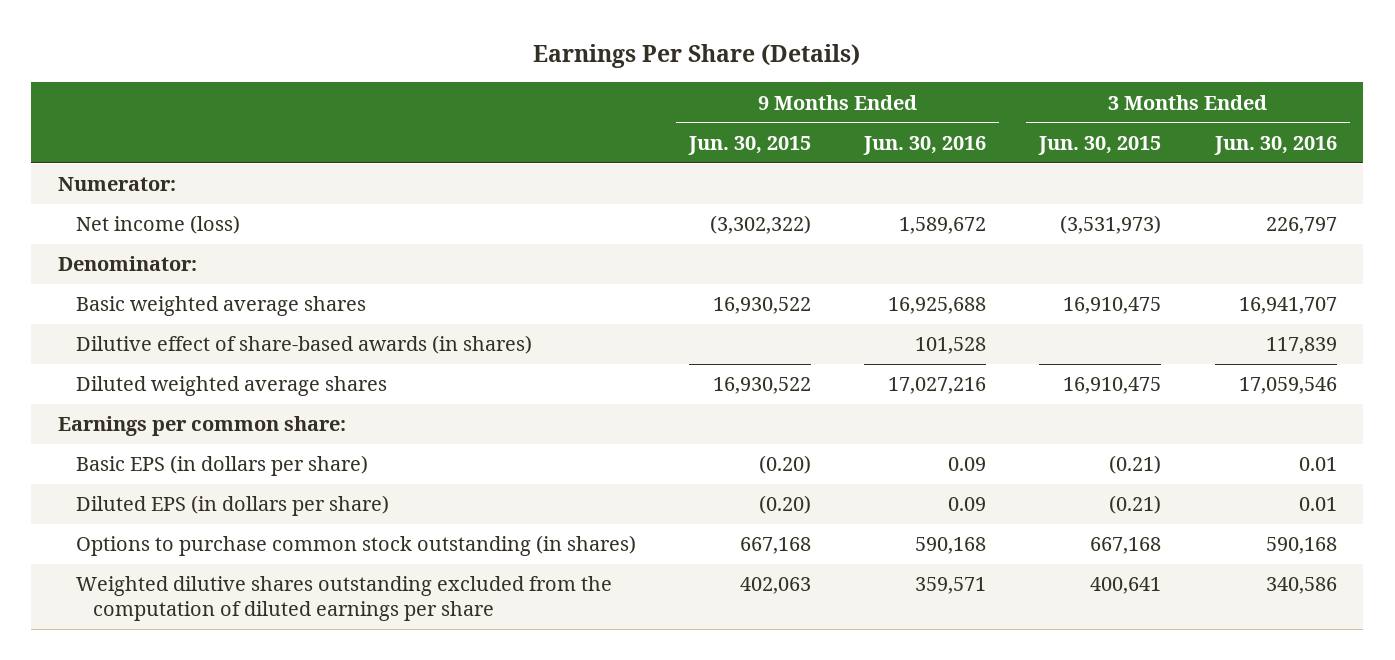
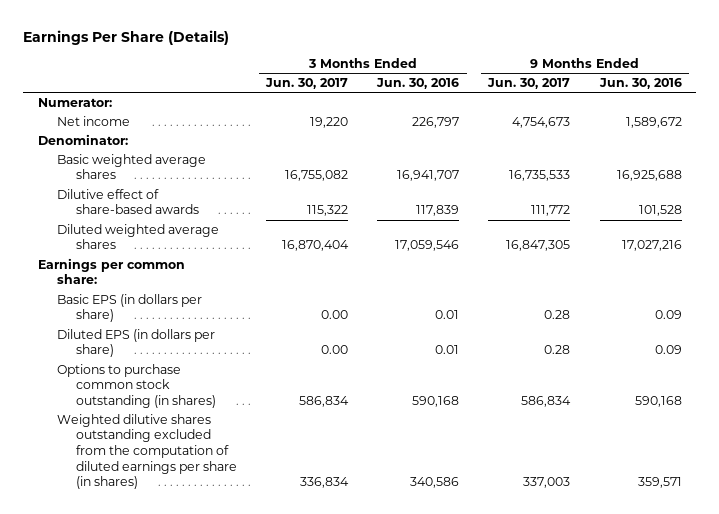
[687,135,811,155] Jun. 30, 2015 -> none
[1038,135,1162,155] Jun. 30, 2015 -> none
none -> [265,78,349,90] Jun. 30, 2017
none -> [487,78,571,90] Jun. 30, 2017
[75,215,240,235] Net income (loss) -> [56,115,130,126] Net income
[75,335,532,355] Dilutive effect of share-based awards (in shares) -> [56,188,199,215] Dilutive effect of share-based awards
[75,576,612,621] Weighted dilutive shares outstanding excluded from the computation of diluted earnings per share -> [56,413,237,490] Weighted dilutive shares outstanding excluded from the computation of diluted earnings per share (in shares)

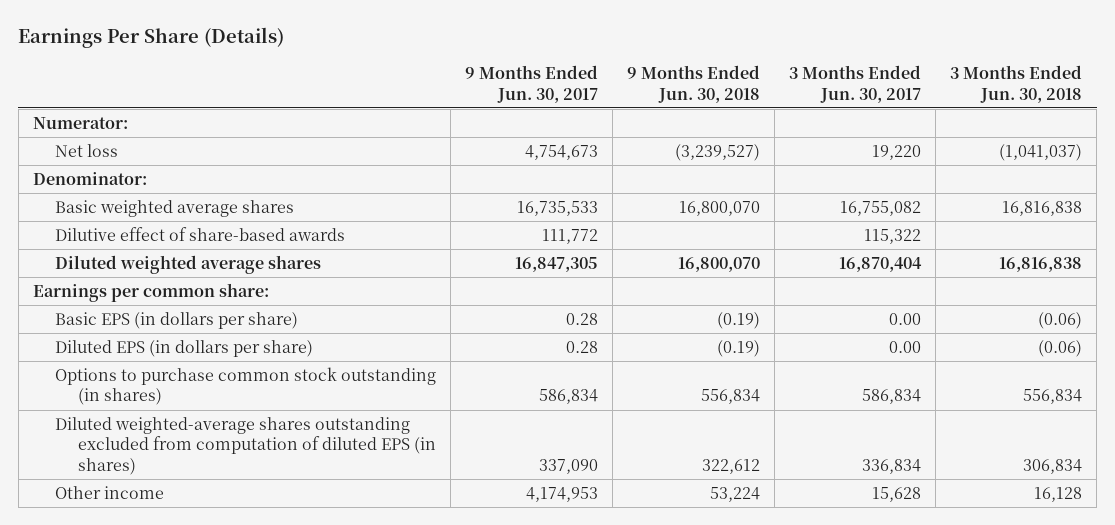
[376,78,460,90] Jun. 30, 2016 -> none
[598,78,682,90] Jun. 30, 2016 -> none
none -> [627,65,761,103] 9 Months Ended Jun. 30, 2018
none -> [950,65,1083,103] 3 Months Ended Jun. 30, 2018
[56,115,130,126] Net income -> [55,143,119,157] Net loss
[56,413,237,490] Weighted dilutive shares outstanding excluded from the computation of diluted earnings per share (in shares) -> [55,416,436,475] Diluted weighted-average shares outstanding excluded from computation of diluted EPS (in shares)
[523,477,571,489] 337,003 -> [539,458,599,474] 337,090
none -> [55,485,165,499] Other income

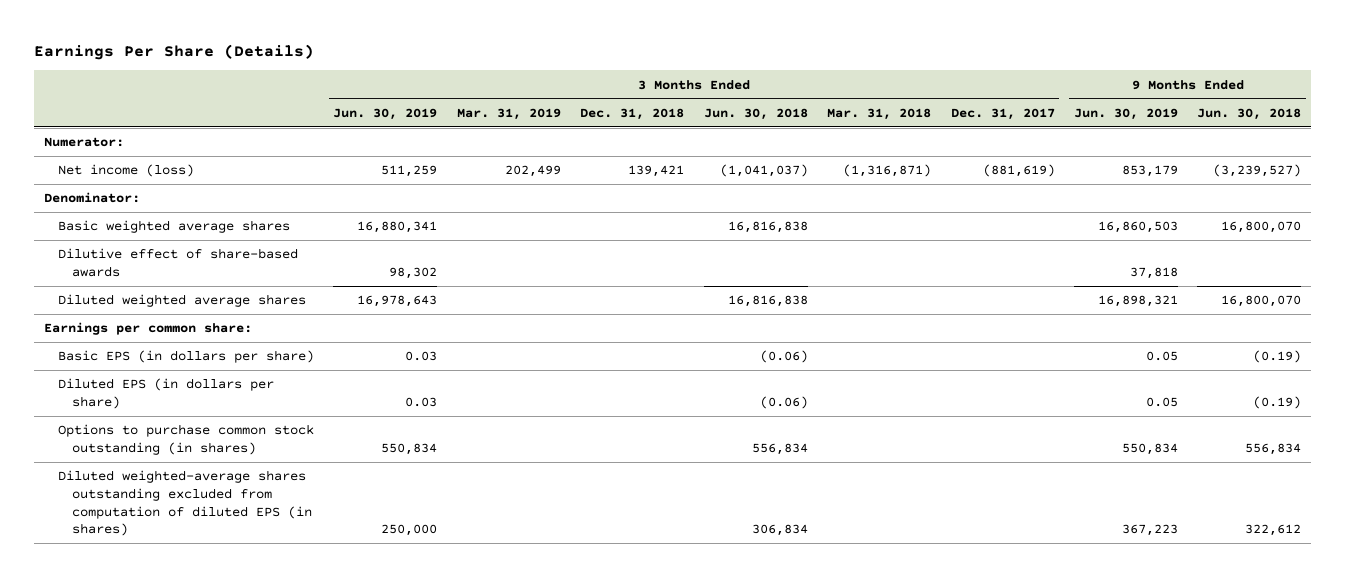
[465,65,599,103] 9 Months Ended Jun. 30, 2017 -> none
[789,65,922,103] 3 Months Ended Jun. 30, 2017 -> none
none -> [333,107,438,120] Jun. 30, 2019
none -> [456,107,561,120] Mar. 31, 2019
none -> [580,107,685,120] Dec. 31, 2018
none -> [827,107,932,120] Mar. 31, 2018
none -> [950,107,1055,120] Dec. 31, 2017
none -> [1073,107,1178,120] Jun. 30, 2019
[55,143,119,157] Net loss -> [57,164,194,178] Net income (loss)
[55,485,165,499] Other income -> none

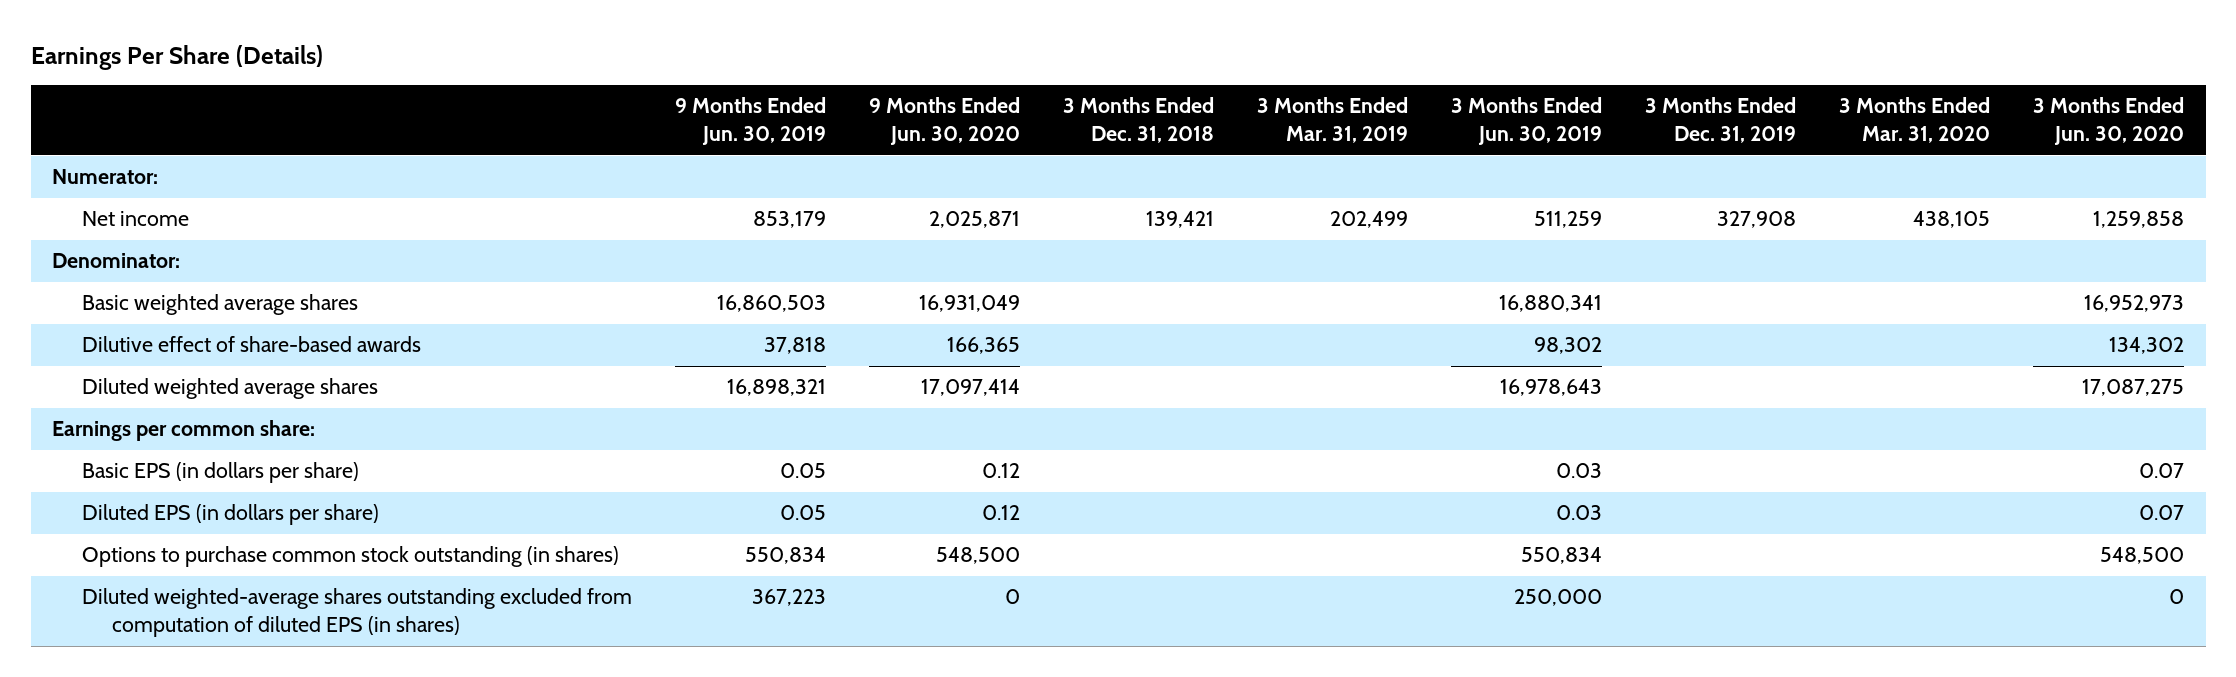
[703,107,808,120] Jun. 30, 2018 -> none
[827,107,932,120] Mar. 31, 2018 -> none
[950,107,1055,120] Dec. 31, 2017 -> none
[1197,107,1302,120] Jun. 30, 2018 -> none
none -> [868,97,1020,146] 9 Months Ended Jun. 30, 2020
none -> [1645,97,1797,144] 3 Months Ended Dec. 31, 2019
none -> [1839,97,1991,144] 3 Months Ended Mar. 31, 2020
none -> [2033,97,2185,146] 3 Months Ended Jun. 30, 2020
[57,164,194,178] Net income (loss) -> [81,211,189,227] Net income

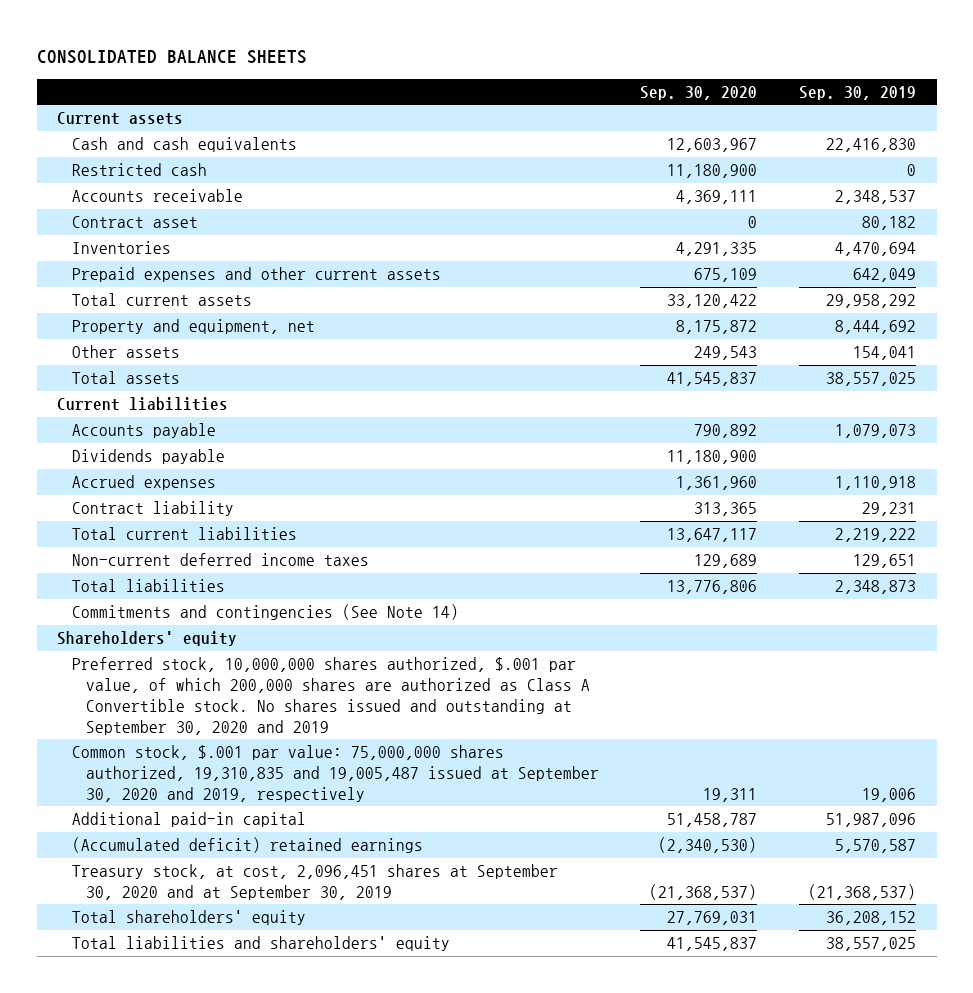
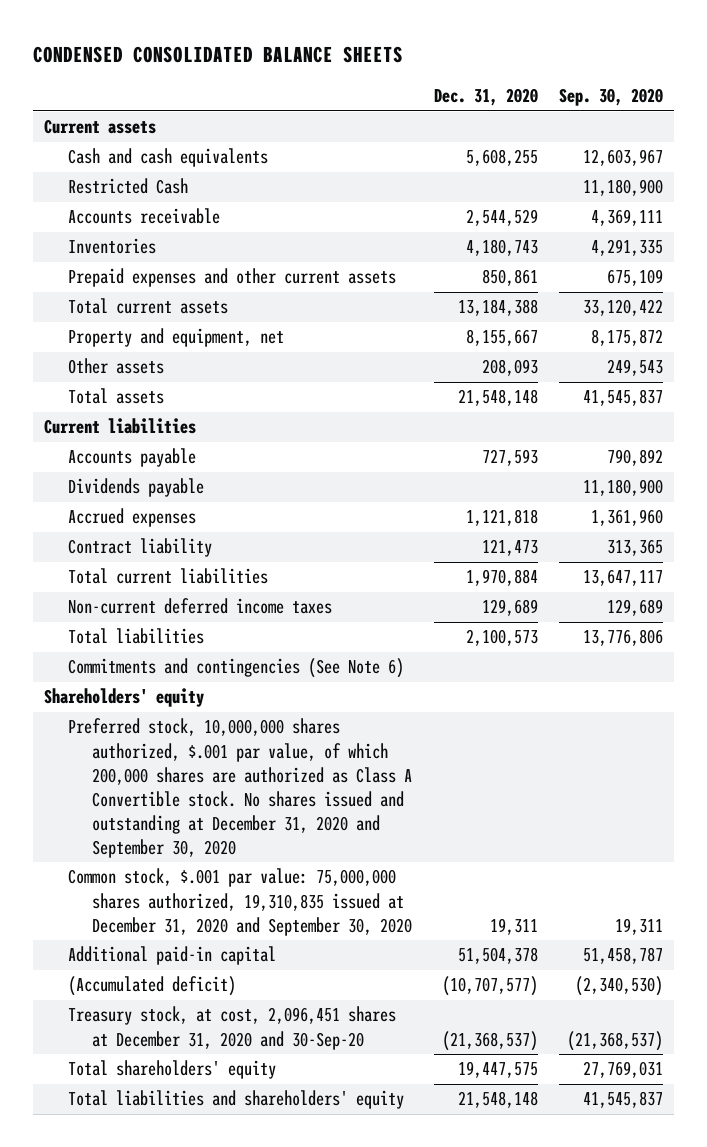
[36,50,307,65] CONSOLIDATED BALANCE SHEETS -> [33,46,404,64] CONDENSED CONSOLIDATED BALANCE SHEETS
[798,85,916,100] Sep. 30, 2019 -> none
none -> [433,88,538,107] Dec. 31, 2020
[71,163,207,177] Restricted cash -> [68,178,189,195] Restricted Cash
[71,216,198,229] Contract asset -> none
[71,604,459,621] Commitments and contingencies (See Note 14) -> [68,658,405,679] Commitments and contingencies (See Note 6)
[71,657,590,735] Preferred stock, 10,000,000 shares authorized, $.001 par value, of which 200,000 shares are authorized as Class A Convertible stock. No shares issued and outstanding at September 30, 2020 and 2019 -> [68,718,412,859] Preferred stock, 10,000,000 shares authorized, $.001 par value, of which 200,000 shares are authorized as Class A Convertible stock. No shares issued and outstanding at December 31, 2020 and September 30, 2020
[71,745,599,802] Common stock, $.001 par value: 75,000,000 shares authorized, 19,310,835 and 19,005,487 issued at September 30, 2020 and 2019, respectively -> [68,868,412,936] Common stock, $.001 par value: 75,000,000 shares authorized, 19,310,835 issued at December 31, 2020 and September 30, 2020
[71,837,423,854] (Accumulated deficit) retained earnings -> [68,976,237,997] (Accumulated deficit)
[71,864,558,900] Treasury stock, at cost, 2,096,451 shares at September 30, 2020 and at September 30, 2019 -> [68,1006,397,1050] Treasury stock, at cost, 2,096,451 shares at December 31, 2020 and 30-Sep-20

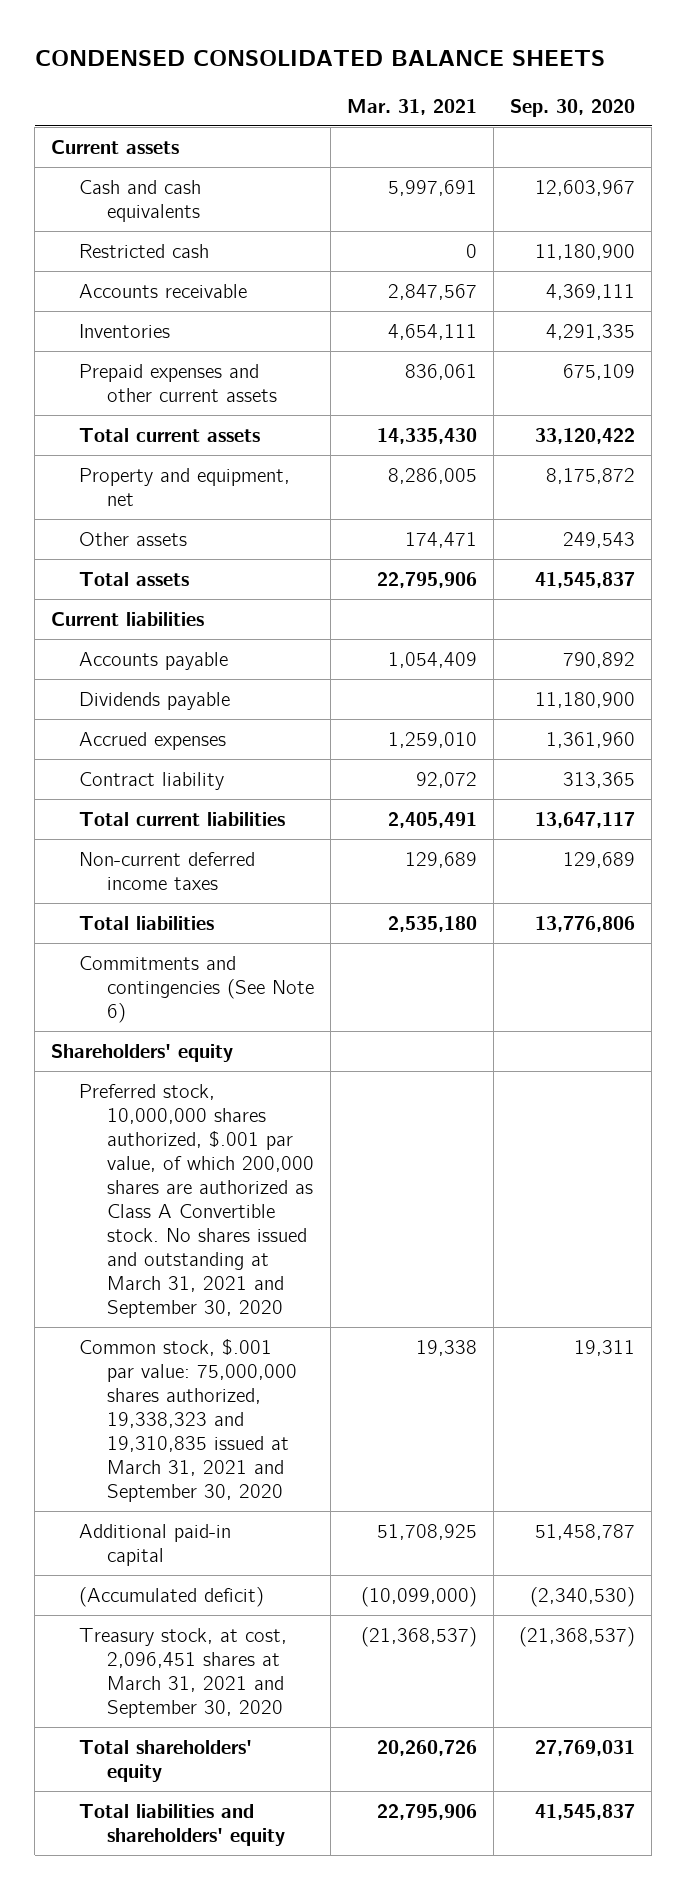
[433,88,538,107] Dec. 31, 2020 -> none
none -> [346,98,477,115] Mar. 31, 2021
[68,178,189,195] Restricted Cash -> [79,243,210,258] Restricted cash
[68,718,412,859] Preferred stock, 10,000,000 shares authorized, $.001 par value, of which 200,000 shares are authorized as Class A Convertible stock. No shares issued and outstanding at December 31, 2020 and September 30, 2020 -> [79,1083,314,1319] Preferred stock, 10,000,000 shares authorized, $.001 par value, of which 200,000 shares are authorized as Class A Convertible stock. No shares issued and outstanding at March 31, 2021 and September 30, 2020
[68,868,412,936] Common stock, $.001 par value: 75,000,000 shares authorized, 19,310,835 issued at December 31, 2020 and September 30, 2020 -> [79,1338,297,1503] Common stock, $.001 par value: 75,000,000 shares authorized, 19,338,323 and 19,310,835 issued at March 31, 2021 and September 30, 2020
[68,1006,397,1050] Treasury stock, at cost, 2,096,451 shares at December 31, 2020 and 30-Sep-20 -> [79,1627,288,1718] Treasury stock, at cost, 2,096,451 shares at March 31, 2021 and September 30, 2020

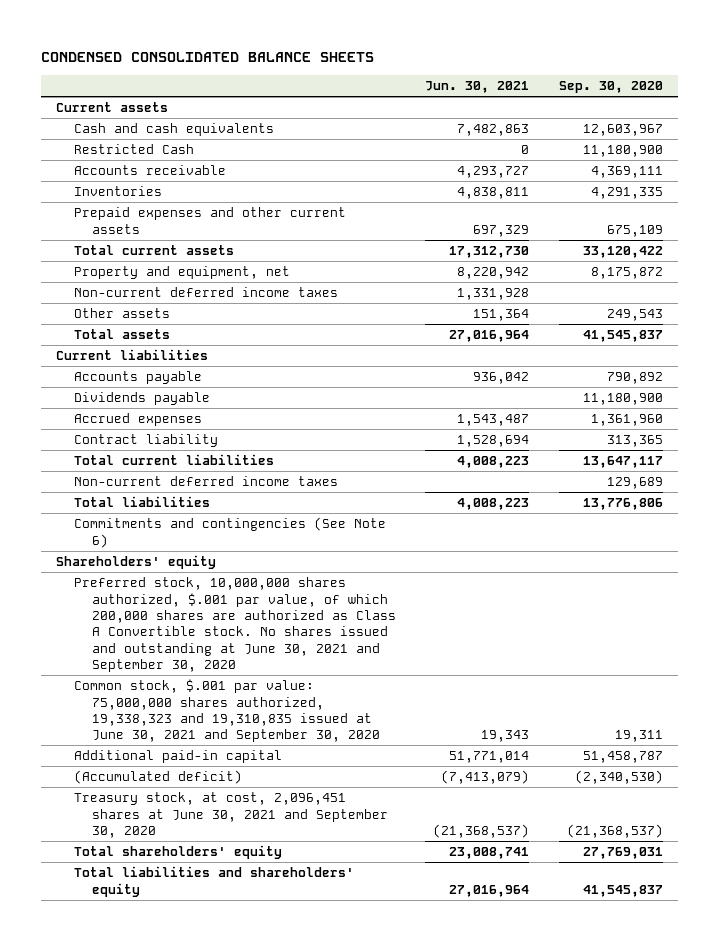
[346,98,477,115] Mar. 31, 2021 -> none
none -> [425,81,530,94] Jun. 30, 2021
[79,243,210,258] Restricted cash -> [74,144,195,155] Restricted Cash
none -> [74,287,339,298] Non-current deferred income taxes
[79,1083,314,1319] Preferred stock, 10,000,000 shares authorized, $.001 par value, of which 200,000 shares are authorized as Class A Convertible stock. No shares issued and outstanding at March 31, 2021 and September 30, 2020 -> [74,577,396,672] Preferred stock, 10,000,000 shares authorized, $.001 par value, of which 200,000 shares are authorized as Class A Convertible stock. No shares issued and outstanding at June 30, 2021 and September 30, 2020
[79,1338,297,1503] Common stock, $.001 par value: 75,000,000 shares authorized, 19,338,323 and 19,310,835 issued at March 31, 2021 and September 30, 2020 -> [74,679,380,743] Common stock, $.001 par value: 75,000,000 shares authorized, 19,338,323 and 19,310,835 issued at June 30, 2021 and September 30, 2020
[79,1627,288,1718] Treasury stock, at cost, 2,096,451 shares at March 31, 2021 and September 30, 2020 -> [74,792,388,838] Treasury stock, at cost, 2,096,451 shares at June 30, 2021 and September 30, 2020

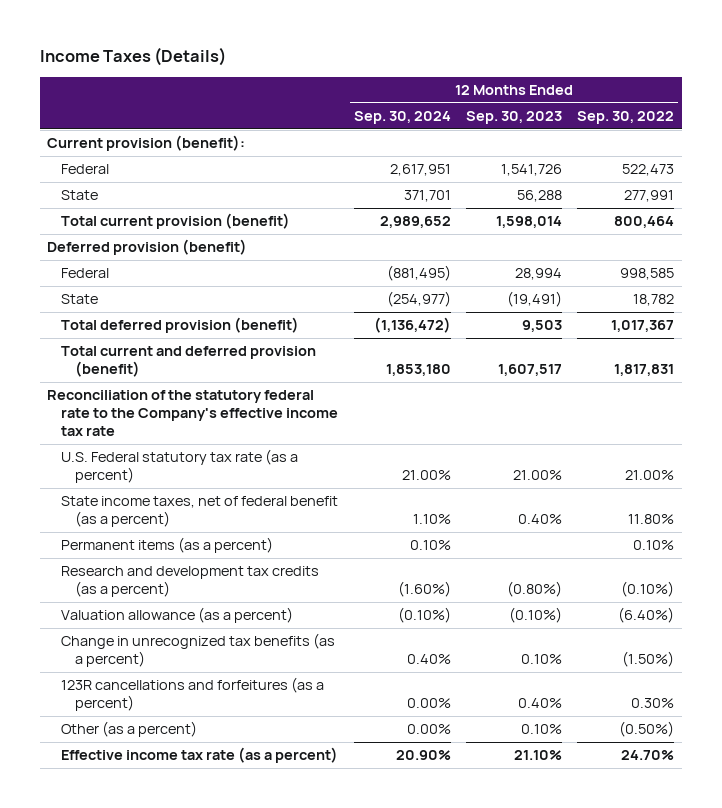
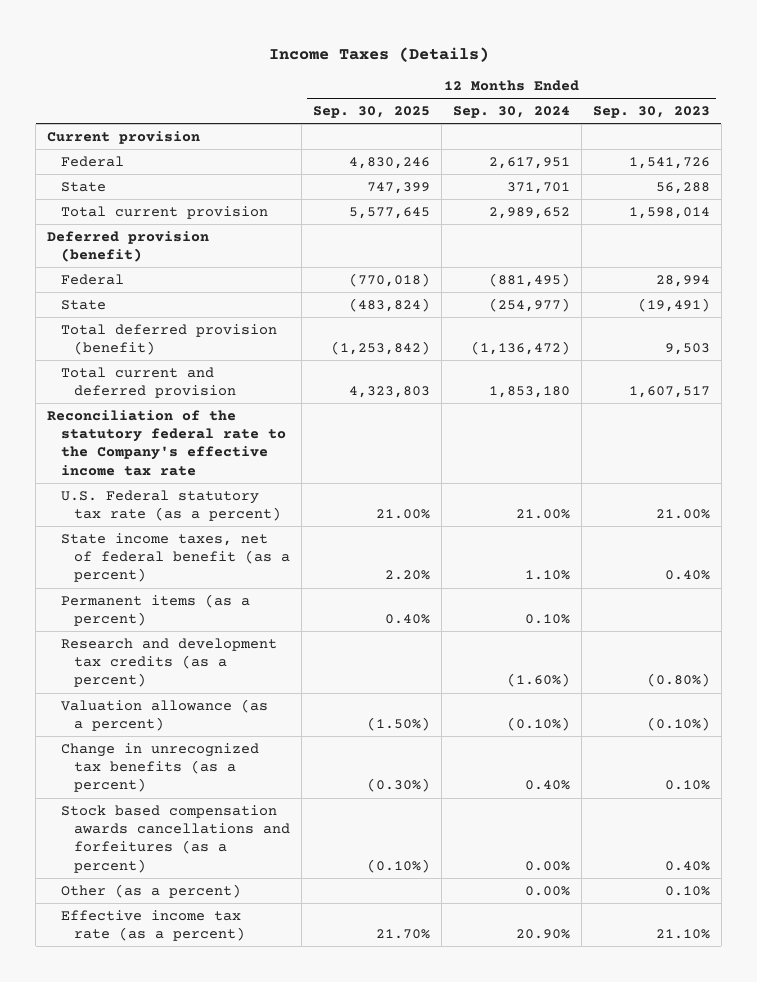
[577,111,675,125] Sep. 30, 2022 -> none
none -> [313,105,431,118] Sep. 30, 2025
[47,135,246,152] Current provision (benefit): -> [47,130,201,144] Current provision
[61,213,291,230] Total current provision (benefit) -> [60,205,268,219] Total current provision
[61,346,317,378] Total current and deferred provision (benefit) -> [60,366,237,399] Total current and deferred provision
[61,677,325,712] 123R cancellations and forfeitures (as a percent) -> [60,804,291,873] Stock based compensation awards cancellations and forfeitures (as a percent)

